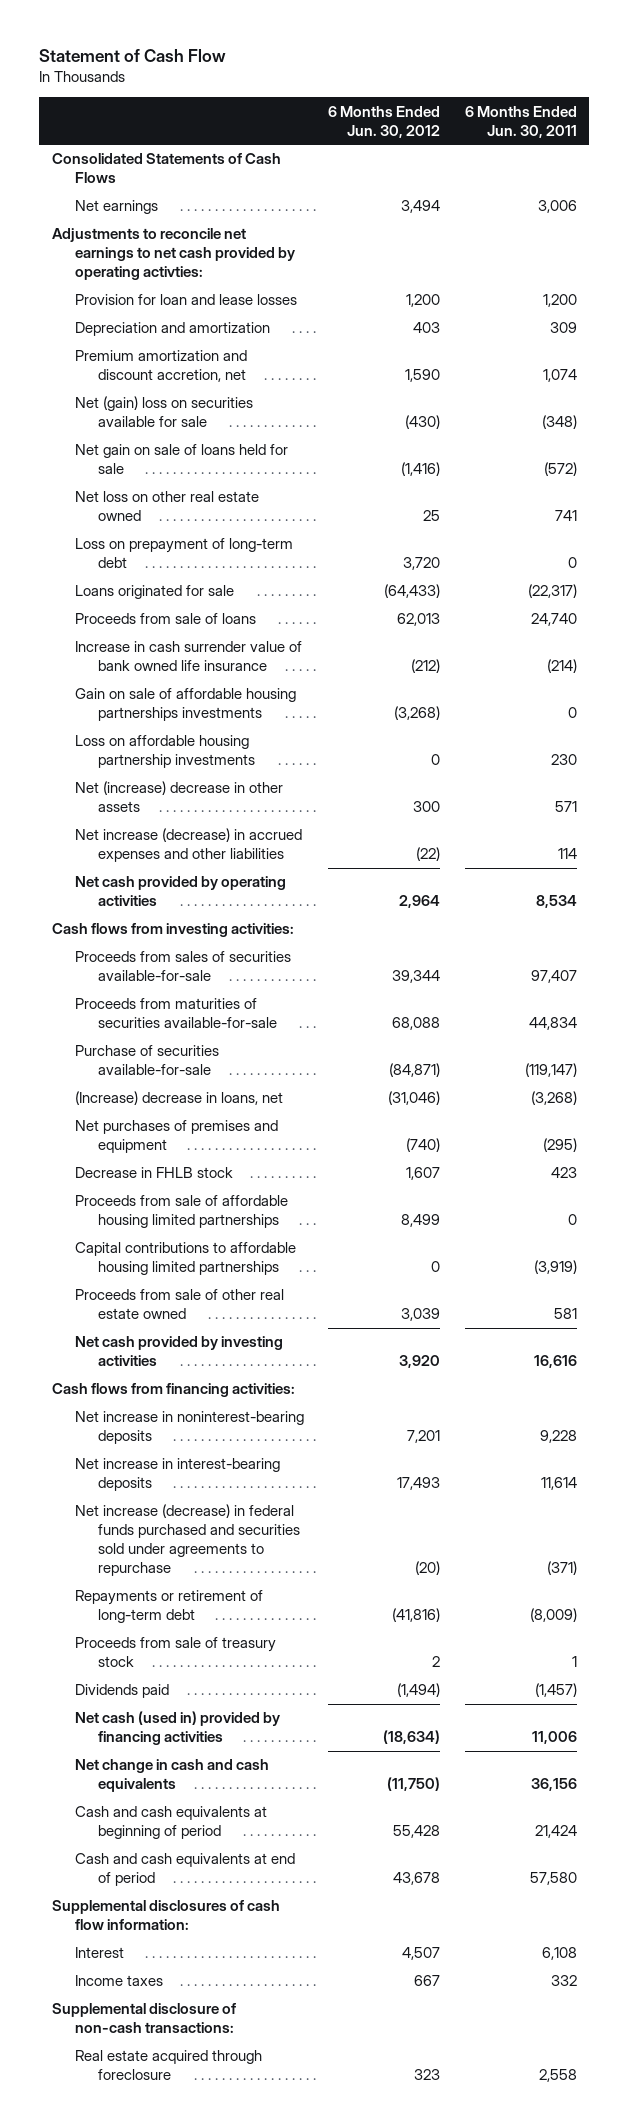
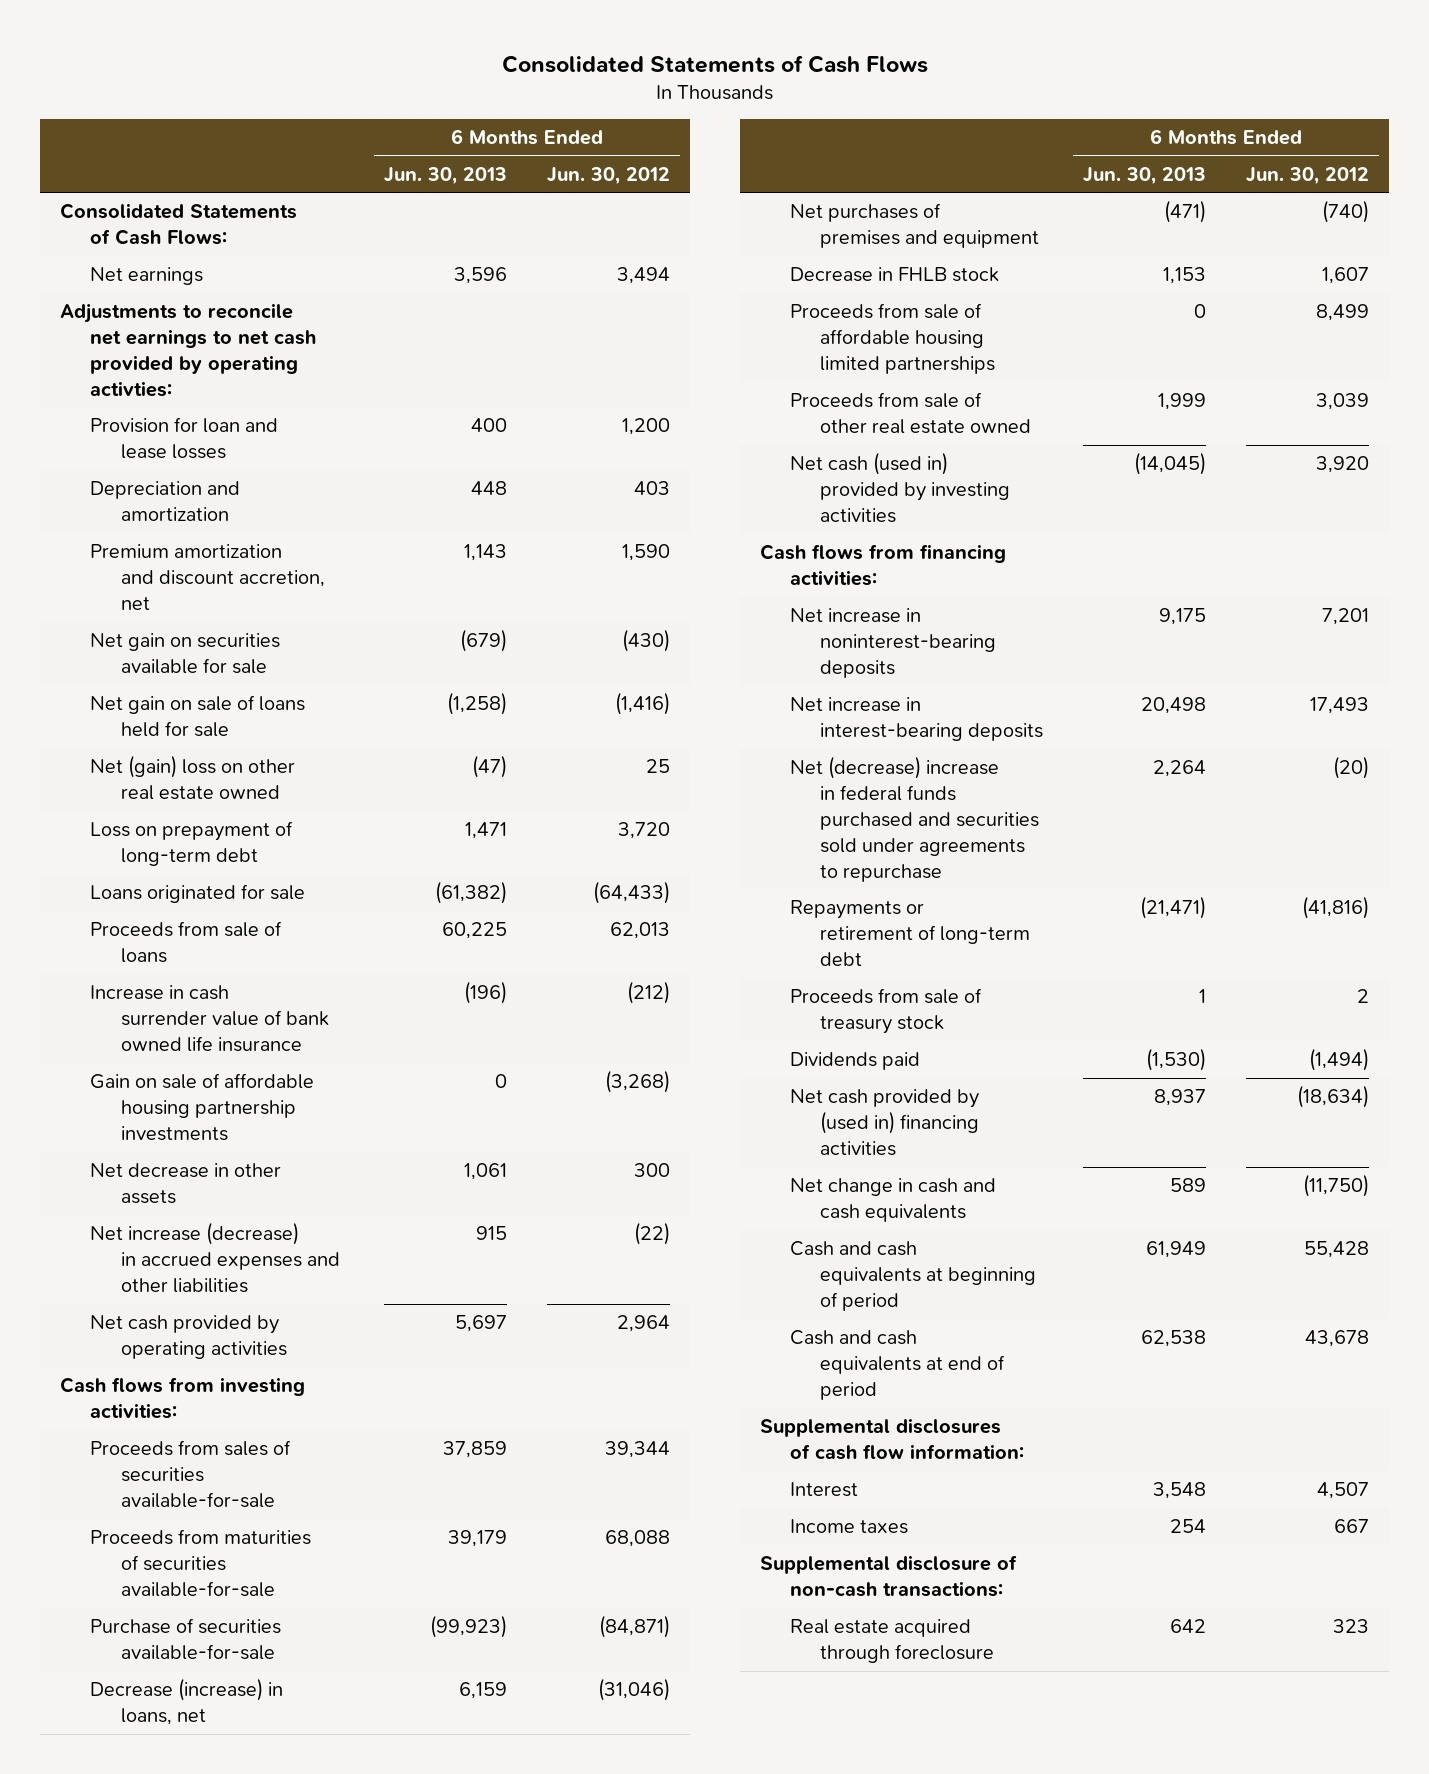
[39,49,227,63] Statement of Cash Flow -> [501,54,928,73] Consolidated Statements of Cash Flows
[464,105,577,138] 6 Months Ended Jun. 30, 2011 -> none
none -> [383,166,507,185] Jun. 30, 2013
[51,153,281,184] Consolidated Statements of Cash Flows -> [60,203,298,246] Consolidated Statements of Cash Flows:
[74,396,253,428] Net (gain) loss on securities available for sale -> [90,633,281,675] Net gain on securities available for sale
[74,491,259,522] Net loss on other real estate owned -> [90,755,296,801] Net (gain) loss on other real estate owned
[74,735,256,769] Loss on affordable housing partnership investments -> none
[74,688,296,722] Gain on sale of affordable housing partnerships investments -> [90,1073,315,1141] Gain on sale of affordable housing partnership investments
[74,781,283,813] Net (increase) decrease in other assets -> [90,1163,282,1205] Net decrease in other assets
[74,1091,283,1106] (Increase) decrease in loans, net -> [90,1678,284,1726] Decrease (increase) in loans, net
[74,1242,296,1276] Capital contributions to affordable housing limited partnerships -> none
[74,1336,283,1367] Net cash provided by investing activities -> [789,452,1010,523] Net cash (used in) provided by investing activities
[74,1504,301,1577] Net increase (decrease) in federal funds purchased and securities sold under agreements to repurchase -> [789,756,1039,882] Net (decrease) increase in federal funds purchased and securities sold under agreements to repurchase
[74,1711,280,1746] Net cash (used in) provided by financing activities -> [789,1089,979,1156] Net cash provided by (used in) financing activities

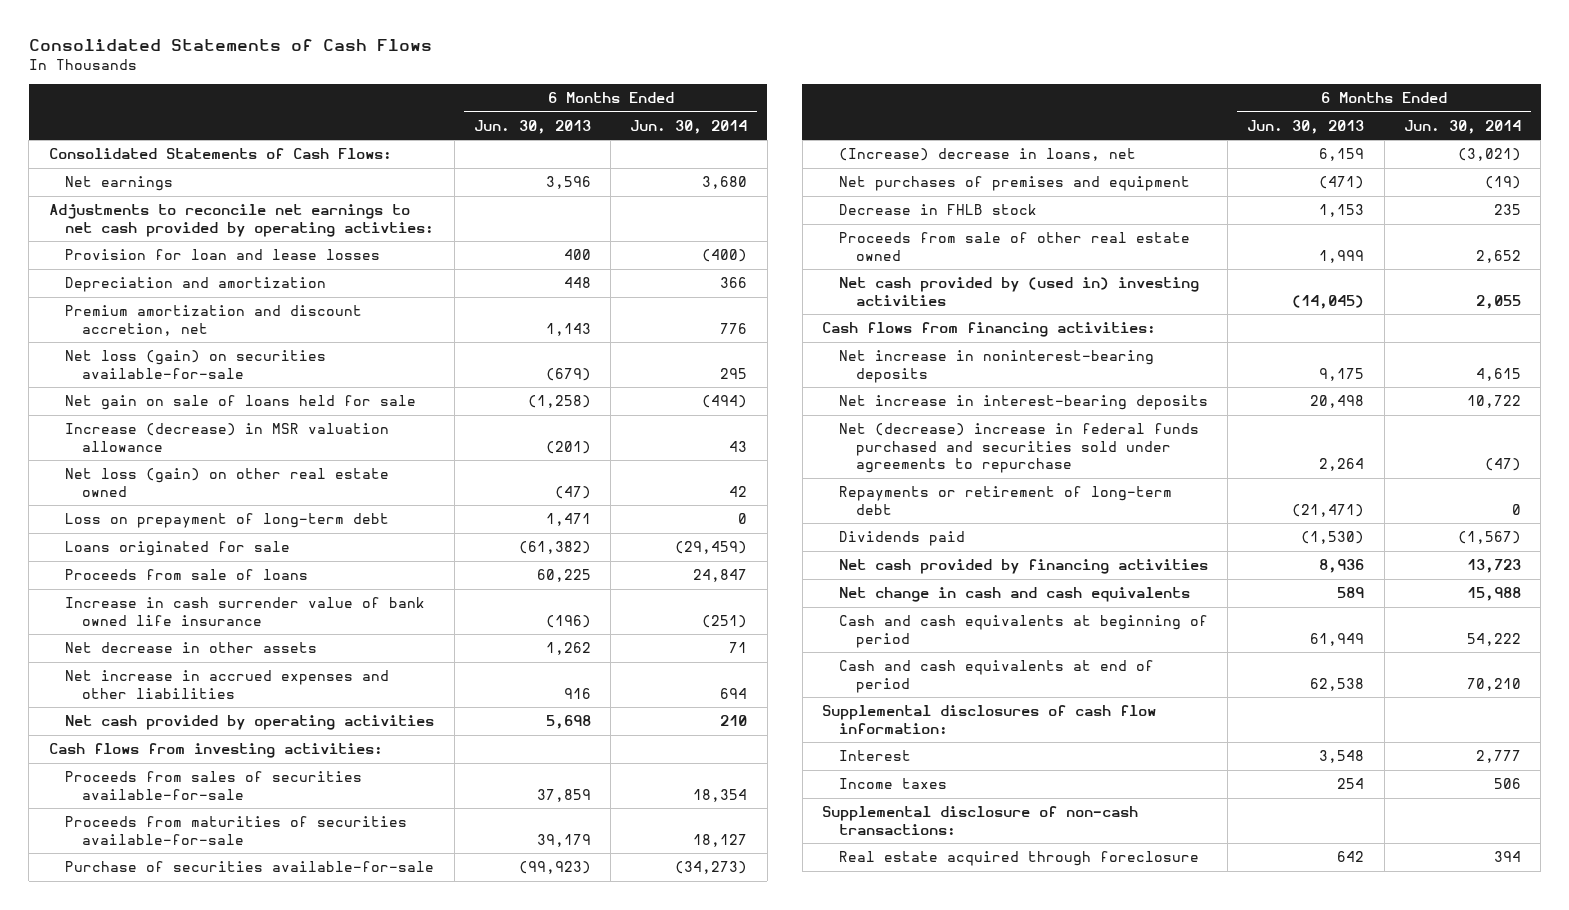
[546,166,670,185] Jun. 30, 2012 -> none
none -> [630,119,748,134] Jun. 30, 2014
[90,633,281,675] Net gain on securities available for sale -> [65,350,327,379] Net loss (gain) on securities available-for-sale
none -> [65,423,390,452] Increase (decrease) in MSR valuation allowance
[90,755,296,801] Net (gain) loss on other real estate owned -> [65,468,390,497] Net loss (gain) on other real estate owned
[90,1073,315,1141] Gain on sale of affordable housing partnership investments -> none
[463,1163,507,1181] 1,061 -> [545,642,591,656] 1,262
[90,1222,340,1293] Net increase (decrease) in accrued expenses and other liabilities -> [65,670,390,699] Net increase in accrued expenses and other liabilities
[475,1226,507,1241] 915 -> [563,687,591,699] 916
[454,1315,507,1333] 5,697 -> [545,715,591,730] 5,698
[90,1678,284,1726] Decrease (increase) in loans, net -> [838,148,1136,162] (Increase) decrease in loans, net
[789,303,995,374] Proceeds from sale of affordable housing limited partnerships -> none
[789,452,1010,523] Net cash (used in) provided by investing activities -> [838,277,1199,306] Net cash provided by (used in) investing activities
[789,988,982,1035] Proceeds from sale of treasury stock -> none
[789,1089,979,1156] Net cash provided by (used in) financing activities -> [838,559,1208,575] Net cash provided by financing activities
[1153,1089,1206,1107] 8,937 -> [1319,559,1365,574] 8,936

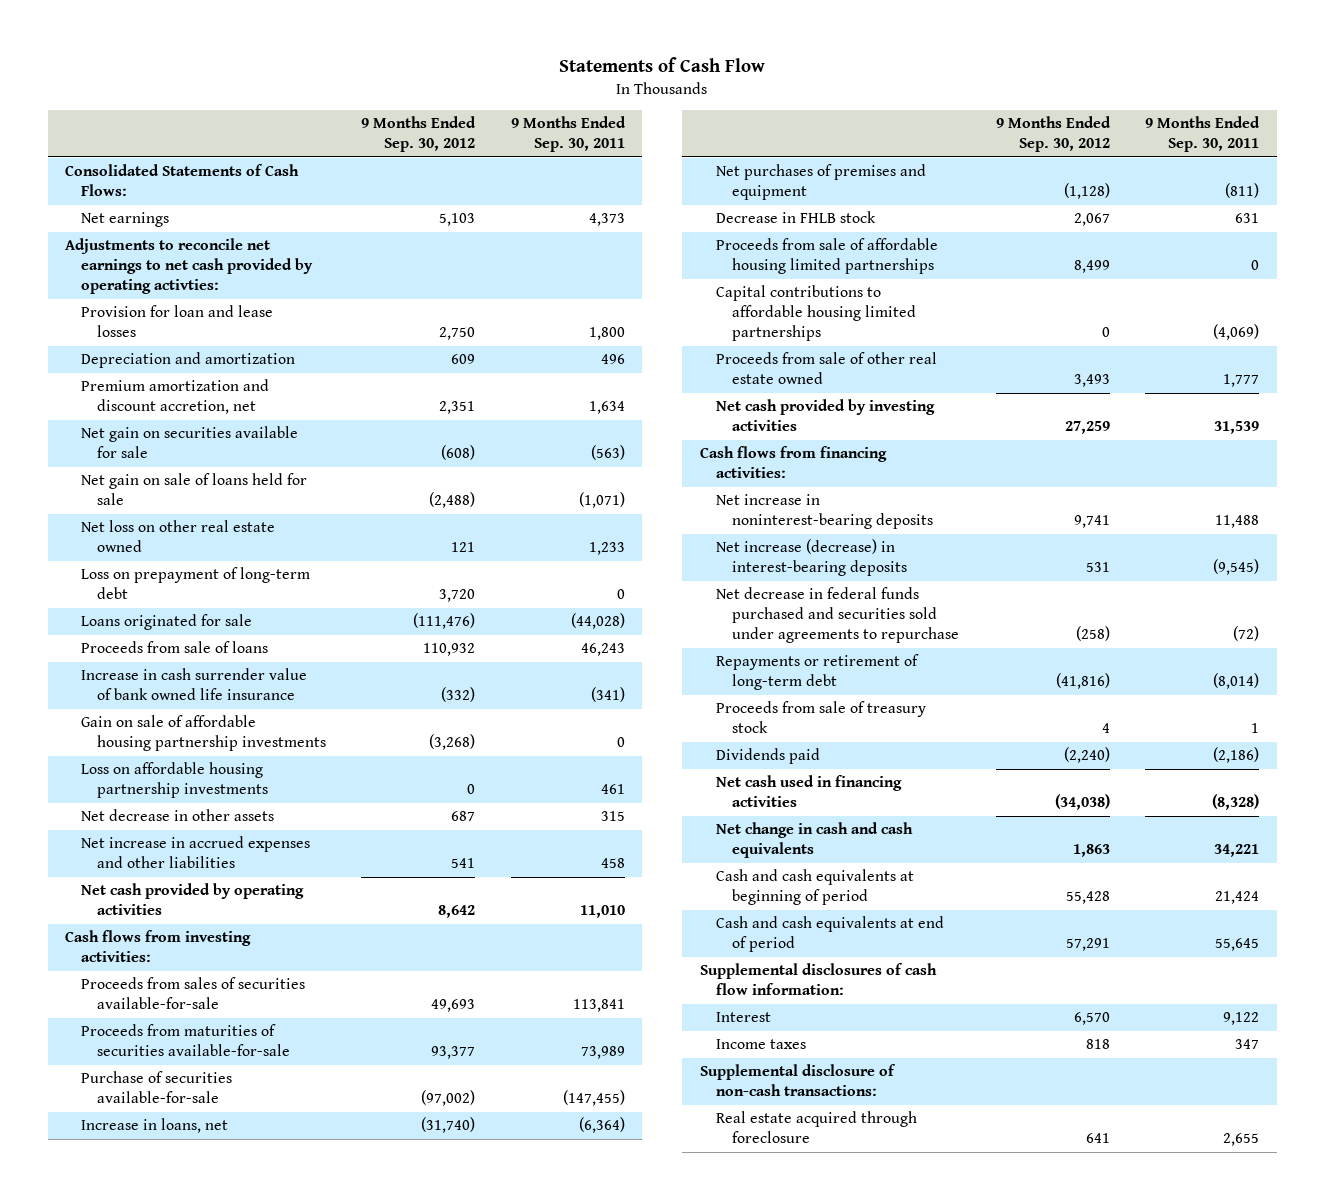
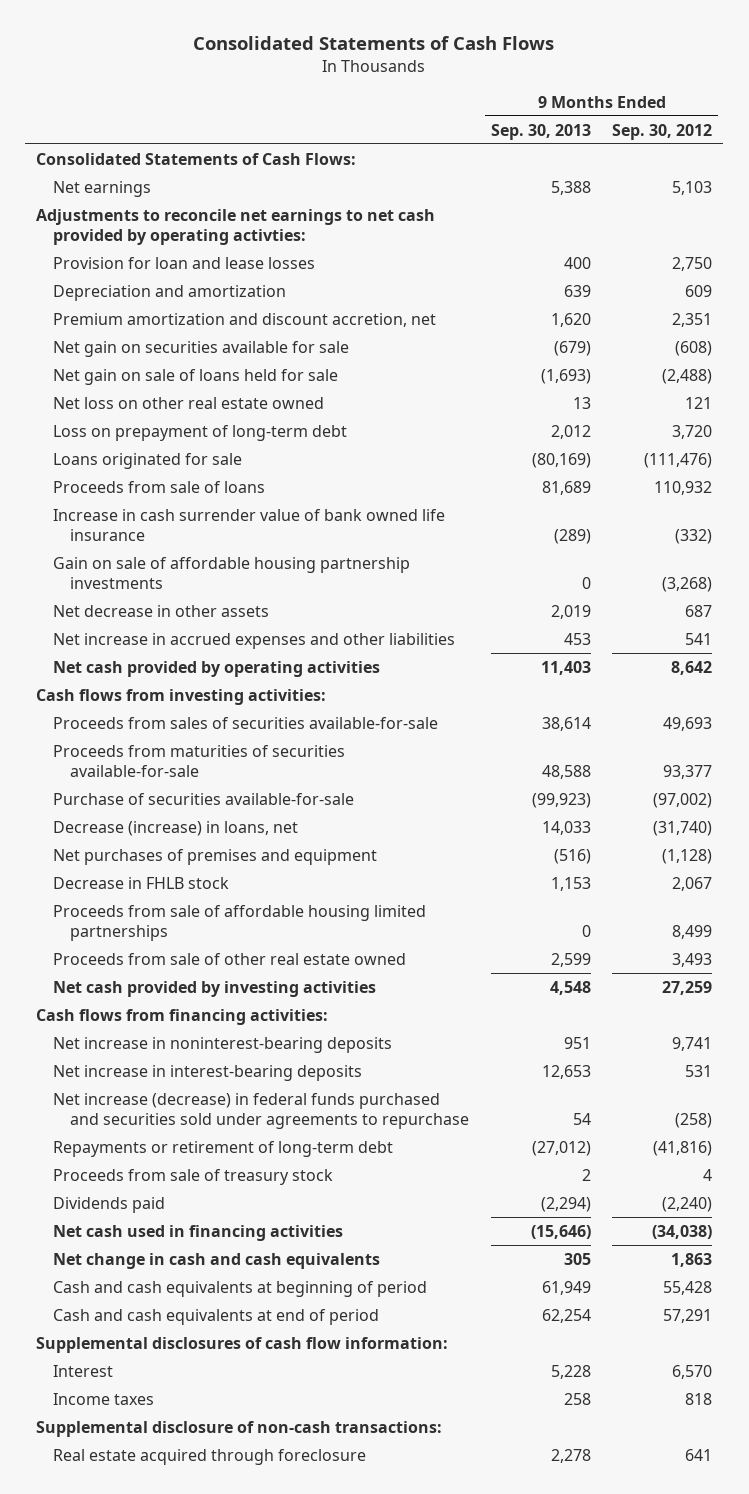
[559,57,766,73] Statements of Cash Flow -> [193,36,555,51] Consolidated Statements of Cash Flows
[510,116,626,153] 9 Months Ended Sep. 30, 2011 -> none
none -> [490,123,591,140] Sep. 30, 2013
[81,762,269,799] Loss on affordable housing partnership investments -> none
[81,1118,229,1134] Increase in loans, net -> [53,820,299,836] Decrease (increase) in loans, net
[715,285,916,342] Capital contributions to affordable housing limited partnerships -> none
[715,539,907,577] Net increase (decrease) in interest-bearing deposits -> [53,1064,363,1081] Net increase in interest-bearing deposits
[715,587,959,644] Net decrease in federal funds purchased and securities sold under agreements to repurchase -> [53,1092,469,1129] Net increase (decrease) in federal funds purchased and securities sold under agreements to repurchase

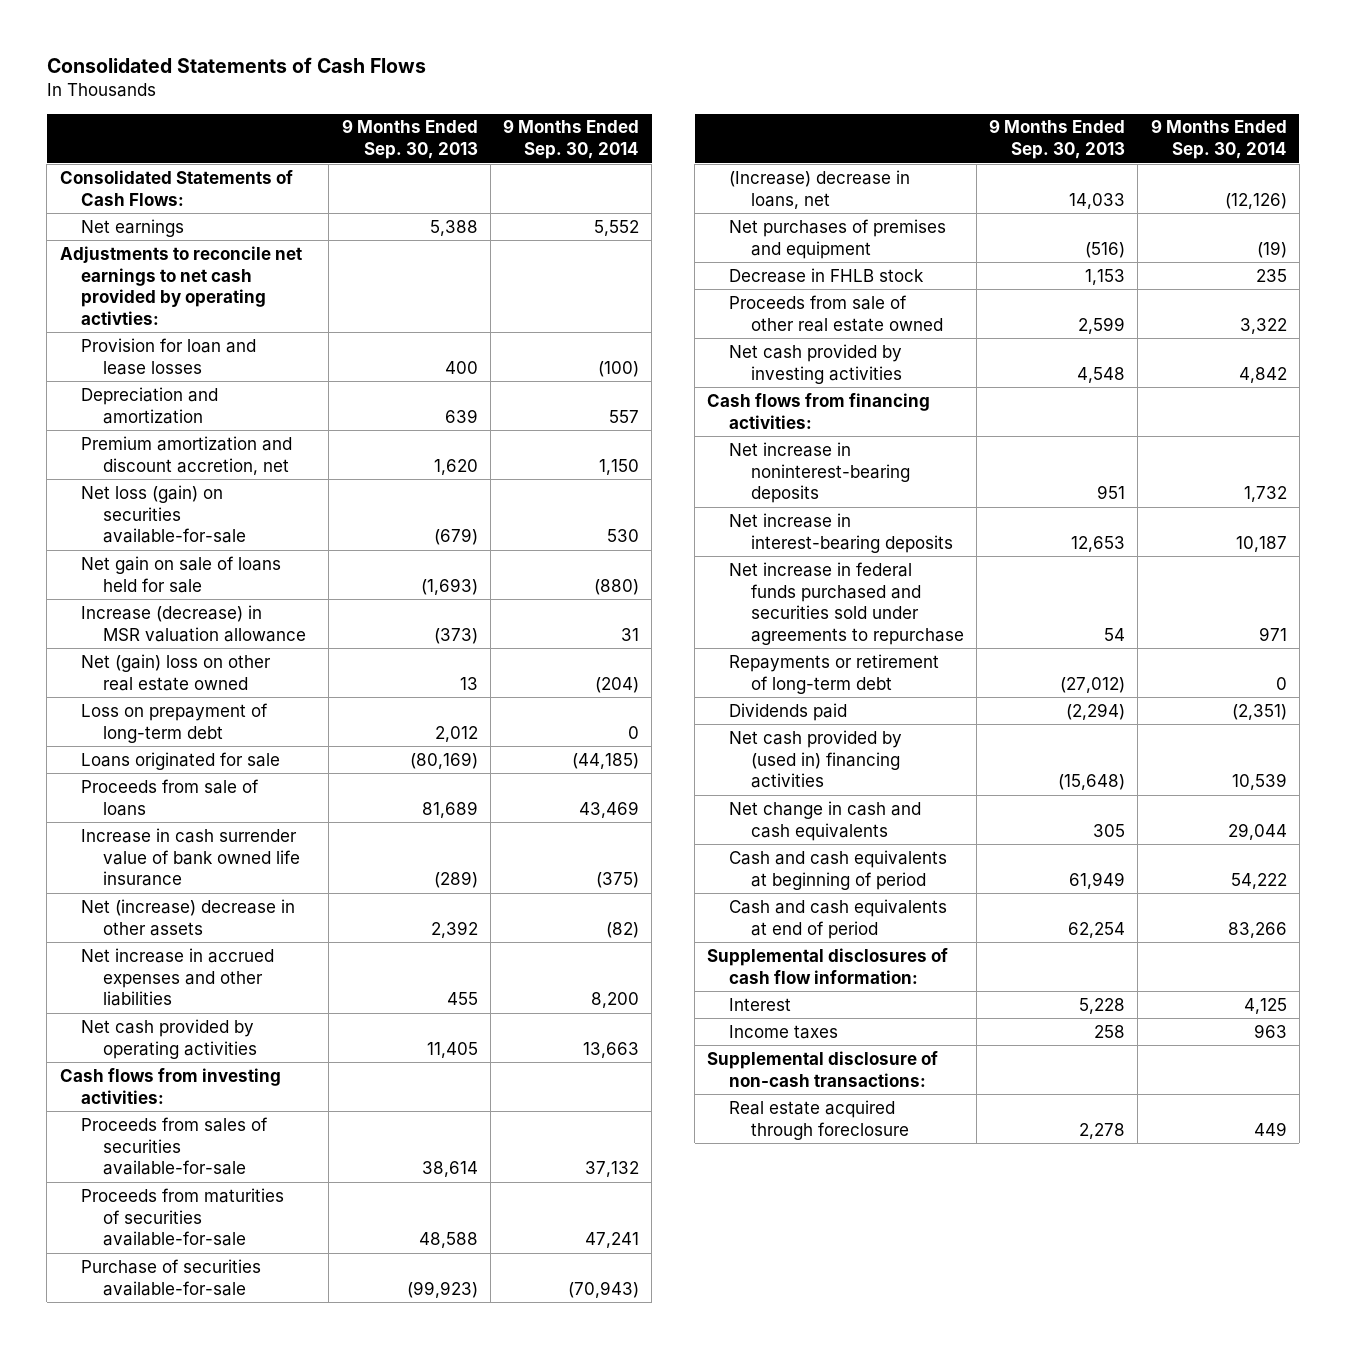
[612,123,713,140] Sep. 30, 2012 -> none
none -> [503,119,640,160] 9 Months Ended Sep. 30, 2014
[53,340,350,357] Net gain on securities available for sale -> [81,484,246,544] Net loss (gain) on securities available-for-sale
none -> [81,604,306,642] Increase (decrease) in MSR valuation allowance
[53,396,325,409] Net loss on other real estate owned -> [81,653,272,691] Net (gain) loss on other real estate owned
[53,556,411,589] Gain on sale of affordable housing partnership investments -> none
[53,604,270,617] Net decrease in other assets -> [81,898,296,936] Net (increase) decrease in other assets
[550,604,591,619] 2,019 -> [430,920,478,938] 2,392
[563,632,591,645] 453 -> [446,992,478,1006] 455
[540,660,591,675] 11,403 -> [426,1041,478,1058] 11,405
[53,820,299,836] Decrease (increase) in loans, net -> [728,169,910,209] (Increase) decrease in loans, net
[53,904,427,941] Proceeds from sale of affordable housing limited partnerships -> none
[53,1092,469,1129] Net increase (decrease) in federal funds purchased and securities sold under agreements to repurchase -> [728,561,964,645] Net increase in federal funds purchased and securities sold under agreements to repurchase
[53,1168,334,1185] Proceeds from sale of treasury stock -> none
[53,1224,344,1241] Net cash used in financing activities -> [728,729,902,789] Net cash provided by (used in) financing activities
[530,1224,591,1239] (15,646) -> [1058,774,1126,791] (15,648)

